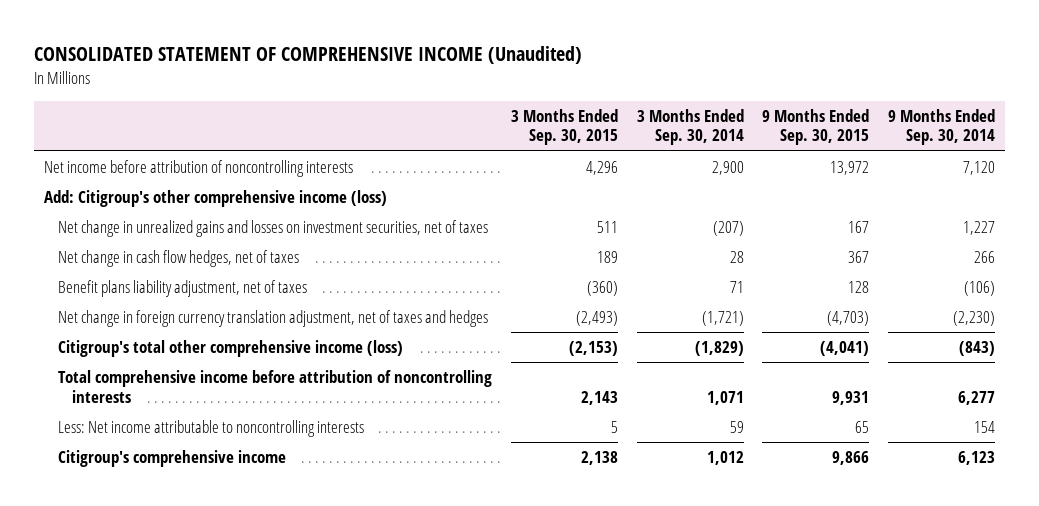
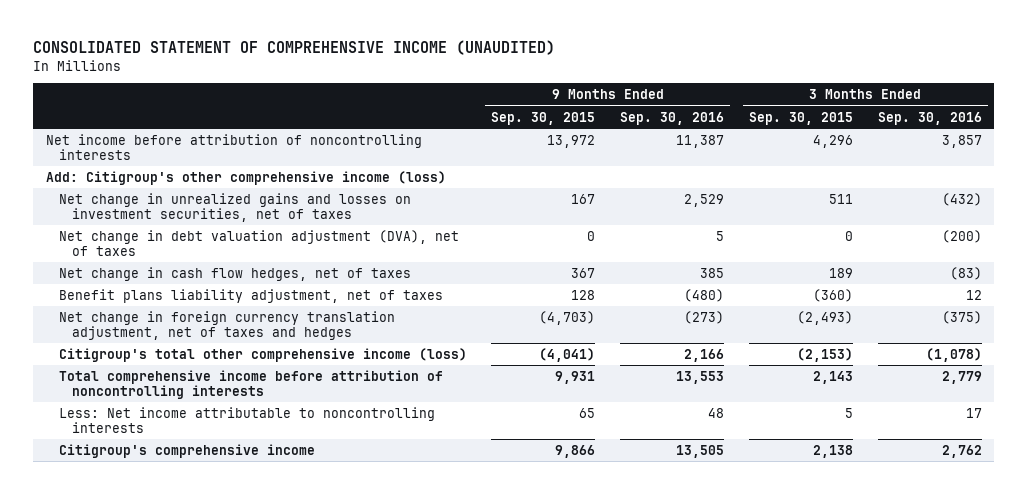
[34,45,583,64] CONSOLIDATED STATEMENT OF COMPREHENSIVE INCOME (Unaudited) -> [33,40,556,56] CONSOLIDATED STATEMENT OF COMPREHENSIVE INCOME (UNAUDITED)
[636,108,744,146] 3 Months Ended Sep. 30, 2014 -> none
[888,108,996,146] 9 Months Ended Sep. 30, 2014 -> none
none -> [620,111,725,125] Sep. 30, 2016
none -> [877,111,982,125] Sep. 30, 2016
none -> [58,229,459,256] Net change in debt valuation adjustment (DVA), net of taxes

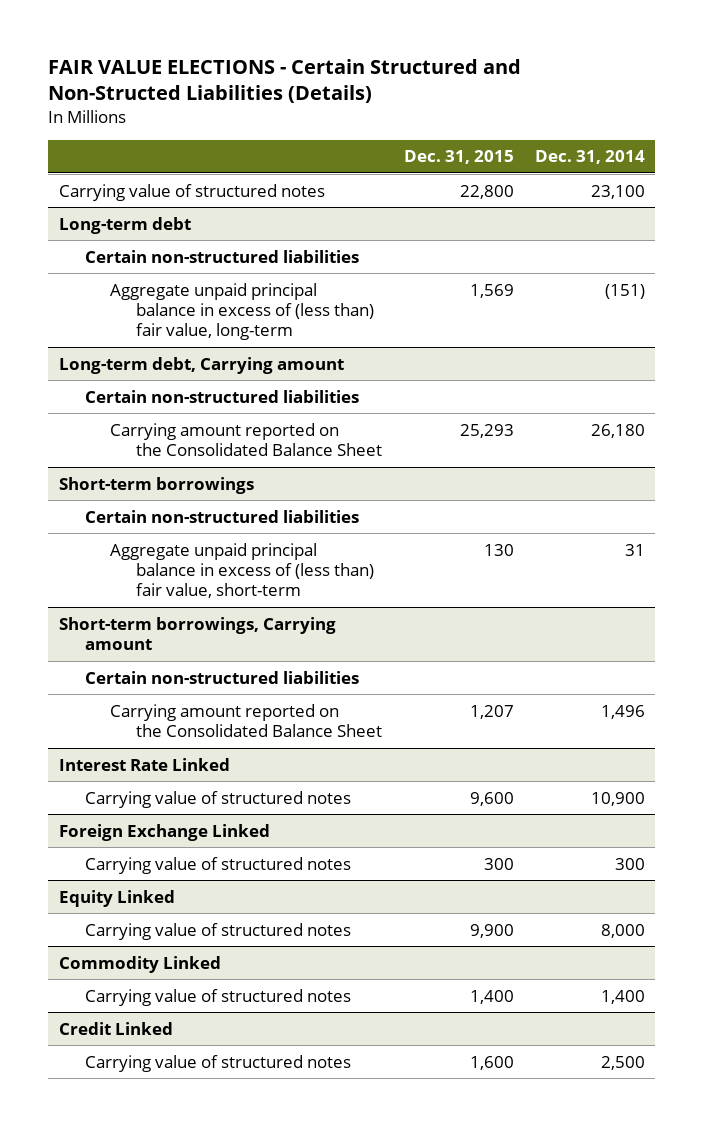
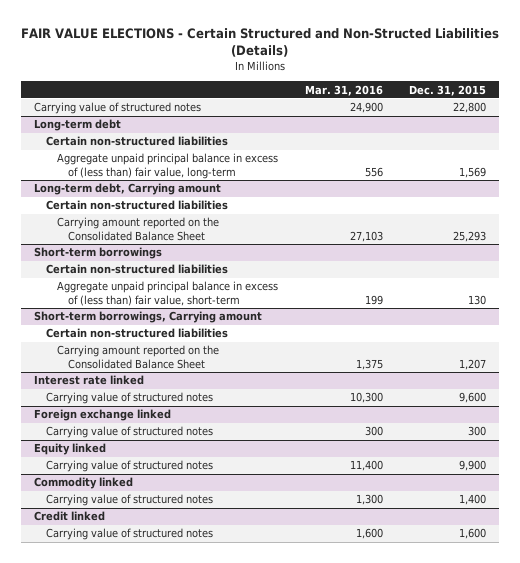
[534,150,645,165] Dec. 31, 2014 -> none
none -> [304,84,383,96] Mar. 31, 2016
[58,757,230,771] Interest Rate Linked -> [34,375,145,386] Interest rate linked
[58,823,270,841] Foreign Exchange Linked -> [34,409,172,422] Foreign exchange linked
[58,889,175,907] Equity Linked -> [34,443,107,456] Equity linked
[58,955,221,973] Commodity Linked -> [34,477,134,490] Commodity linked
[58,1021,173,1035] Credit Linked -> [34,511,106,522] Credit linked

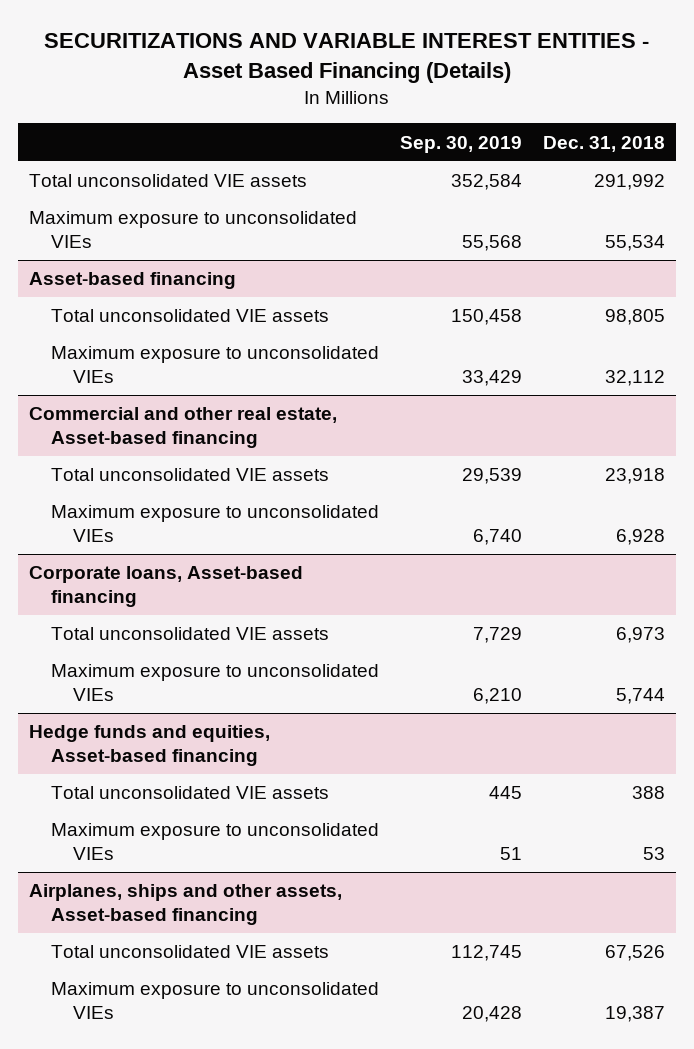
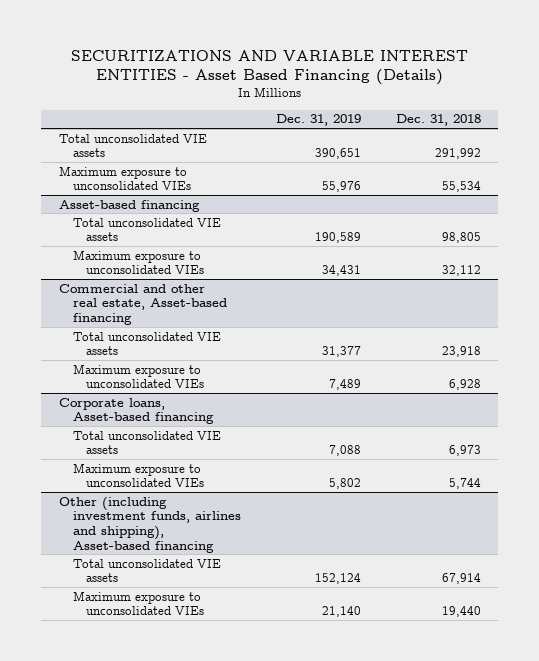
[399,135,522,153] Sep. 30, 2019 -> none
none -> [275,114,361,127] Dec. 31, 2019
[28,725,270,766] Hedge funds and equities, Asset-based financing -> none
[28,884,342,925] Airplanes, ships and other assets, Asset-based financing -> none
[50,945,329,959] Total unconsolidated VIE assets -> none
[50,982,379,1019] Maximum exposure to unconsolidated VIEs -> none
none -> [58,496,241,553] Other (including investment funds, airlines and shipping), Asset-based financing
[631,786,665,800] 388 -> [441,573,481,585] 67,914
[642,846,665,860] 53 -> [441,606,481,618] 19,440

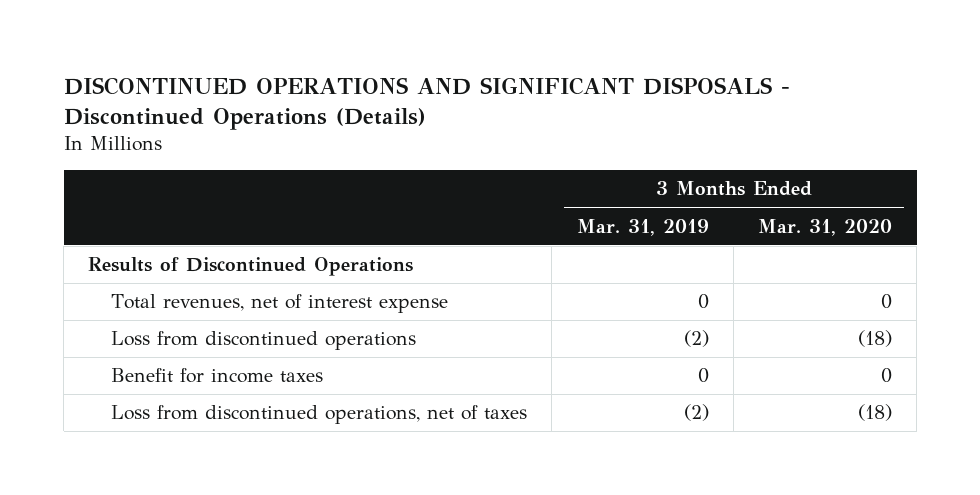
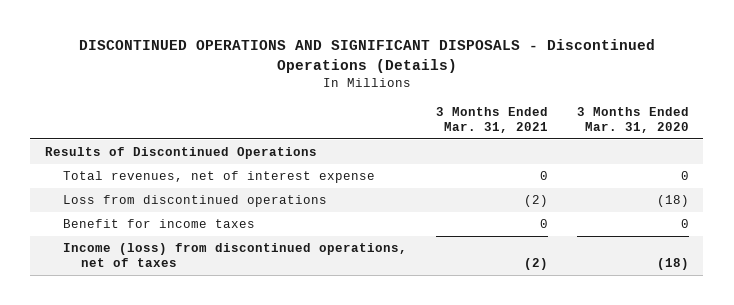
[576,218,709,236] Mar. 31, 2019 -> none
none -> [435,106,548,133] 3 Months Ended Mar. 31, 2021
[110,405,527,425] Loss from discontinued operations, net of taxes -> [62,243,407,267] Income (loss) from discontinued operations, net of taxes

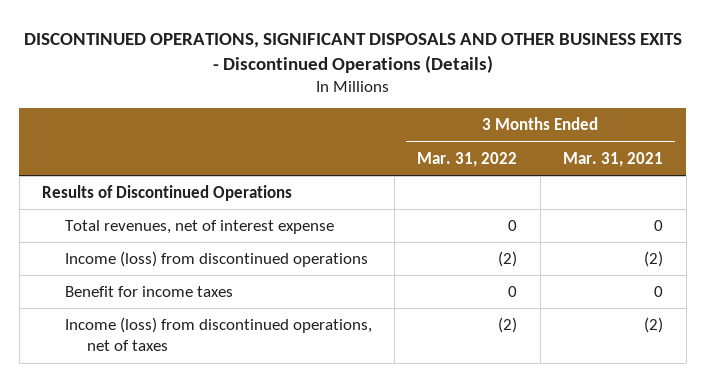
[78,39,655,73] DISCONTINUED OPERATIONS AND SIGNIFICANT DISPOSALS - Discontinued Operations (Details) -> [23,32,682,73] DISCONTINUED OPERATIONS, SIGNIFICANT DISPOSALS AND OTHER BUSINESS EXITS - Discontinued Operations (Details)
[576,106,689,133] 3 Months Ended Mar. 31, 2020 -> none
none -> [417,151,518,167] Mar. 31, 2022
[62,195,327,208] Loss from discontinued operations -> [64,251,368,268] Income (loss) from discontinued operations

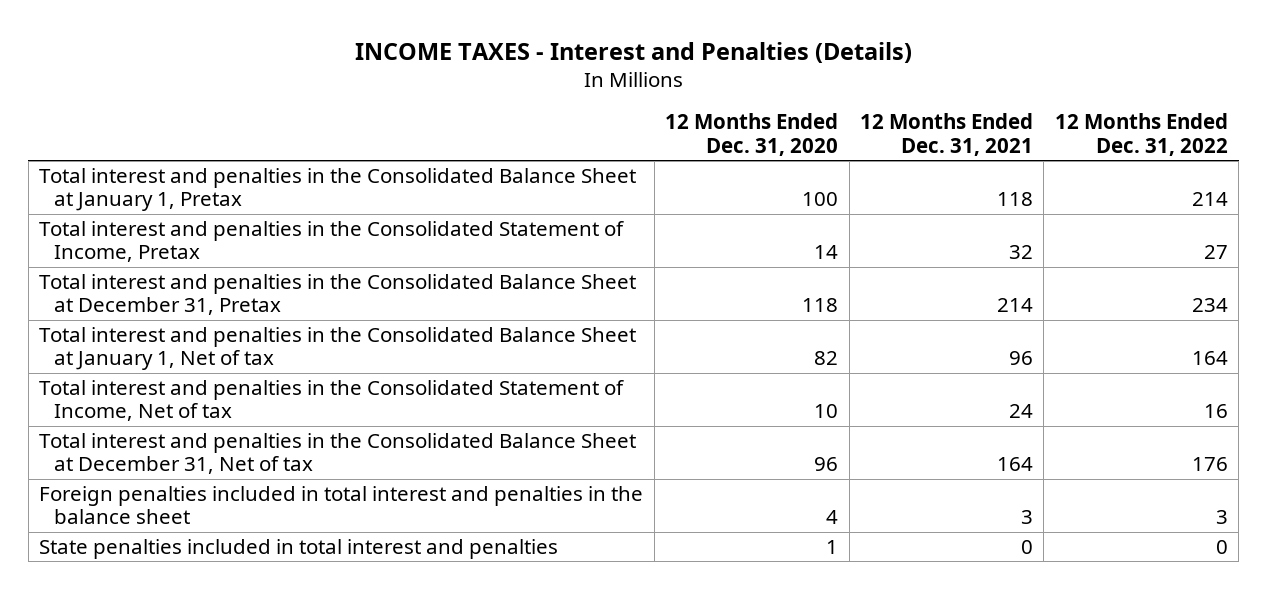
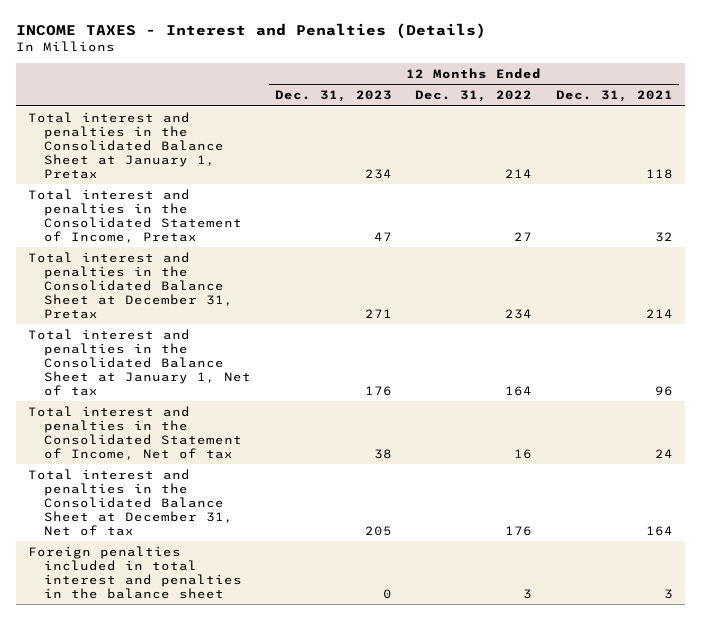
[665,113,839,156] 12 Months Ended Dec. 31, 2020 -> none
none -> [274,90,392,103] Dec. 31, 2023
[39,538,559,559] State penalties included in total interest and penalties -> none

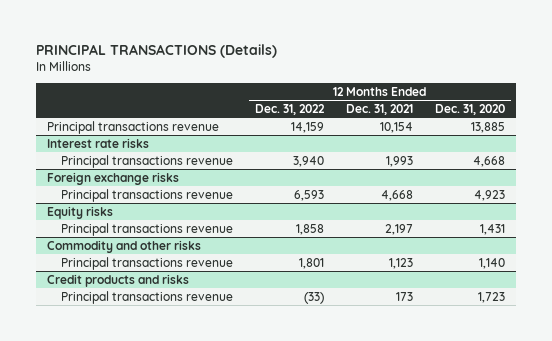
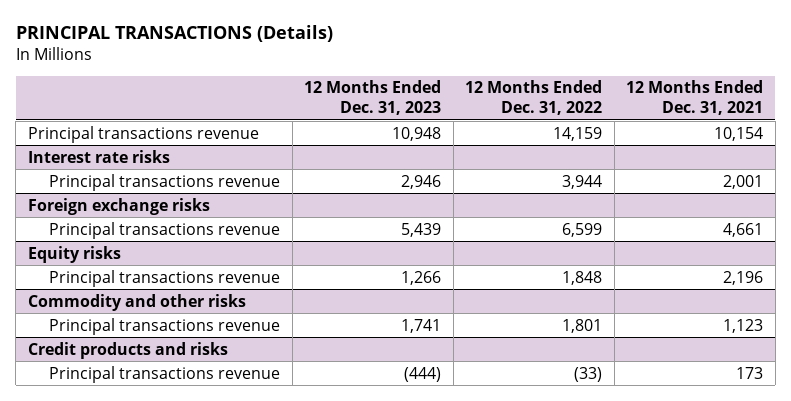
[435,104,506,116] Dec. 31, 2020 -> none
none -> [304,80,442,116] 12 Months Ended Dec. 31, 2023
[292,155,324,167] 3,940 -> [562,174,603,189] 3,944
[385,155,413,167] 1,993 -> [723,174,764,189] 2,001
[293,189,324,201] 6,593 -> [562,222,603,237] 6,599
[380,189,413,201] 4,668 -> [723,222,764,237] 4,661
[295,223,324,235] 1,858 -> [562,270,603,285] 1,848
[384,223,413,235] 2,197 -> [723,270,764,285] 2,196

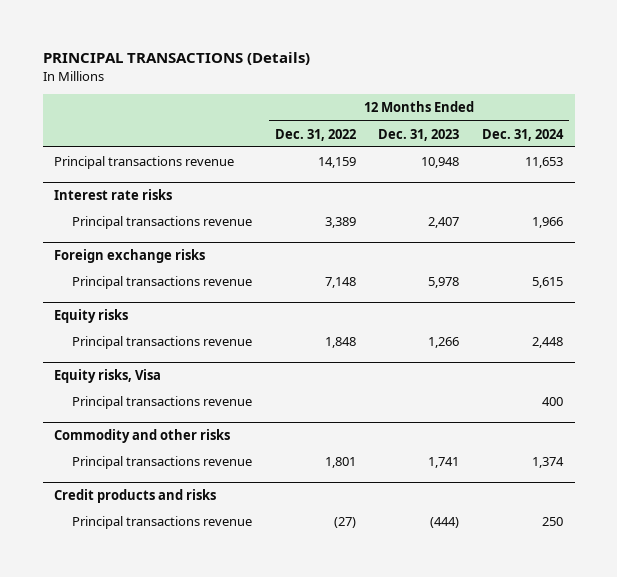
[626,80,764,116] 12 Months Ended Dec. 31, 2021 -> none
none -> [482,128,565,141] Dec. 31, 2024
[401,174,442,189] 2,946 -> [428,216,460,228] 2,407
[562,174,603,189] 3,944 -> [324,216,356,228] 3,389
[401,222,442,237] 5,439 -> [428,276,460,288] 5,978
[562,222,603,237] 6,599 -> [324,276,356,288] 7,148
none -> [54,368,162,383] Equity risks, Visa
none -> [71,395,252,409] Principal transactions revenue
[574,366,603,382] (33) -> [333,516,356,528] (27)

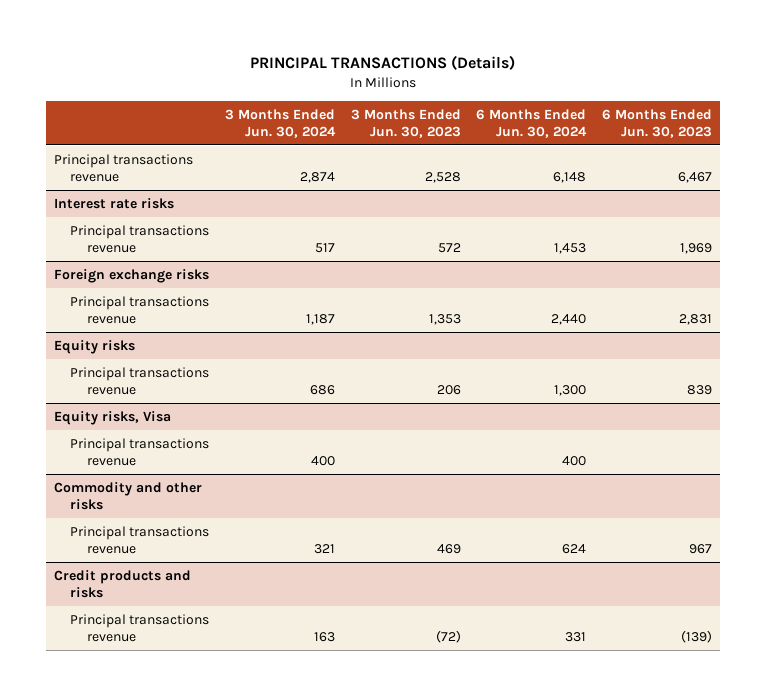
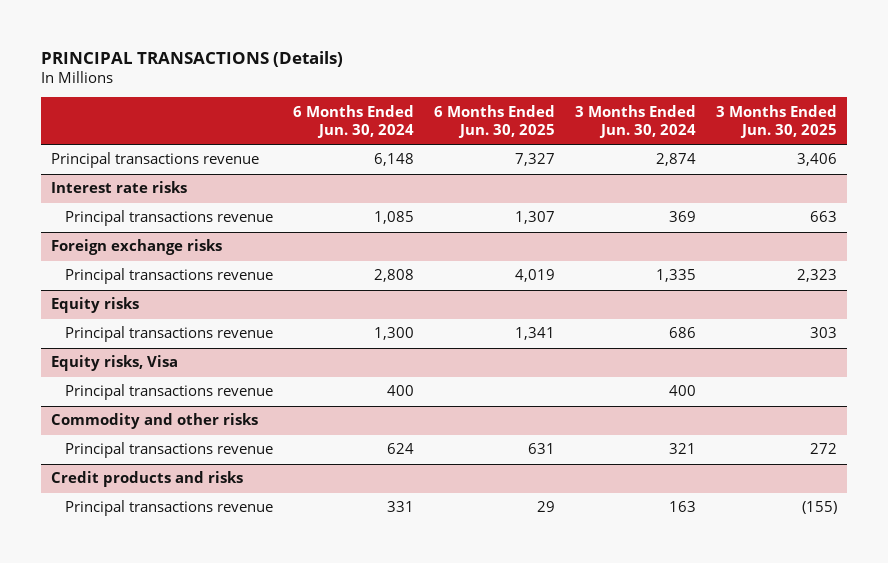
[350,108,461,138] 3 Months Ended Jun. 30, 2023 -> none
[601,108,712,138] 6 Months Ended Jun. 30, 2023 -> none
none -> [434,104,556,138] 6 Months Ended Jun. 30, 2025
none -> [715,104,837,138] 3 Months Ended Jun. 30, 2025
[314,243,335,254] 517 -> [668,211,696,223] 369
[554,243,587,255] 1,453 -> [374,211,415,225] 1,085
[305,314,335,326] 1,187 -> [655,269,696,283] 1,335
[551,314,587,326] 2,440 -> [374,269,415,283] 2,808

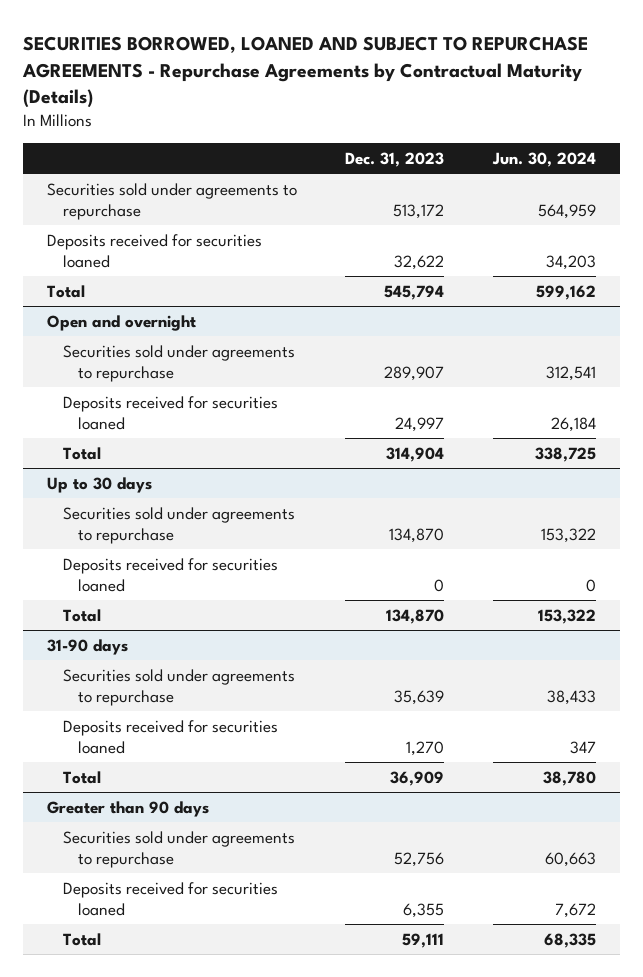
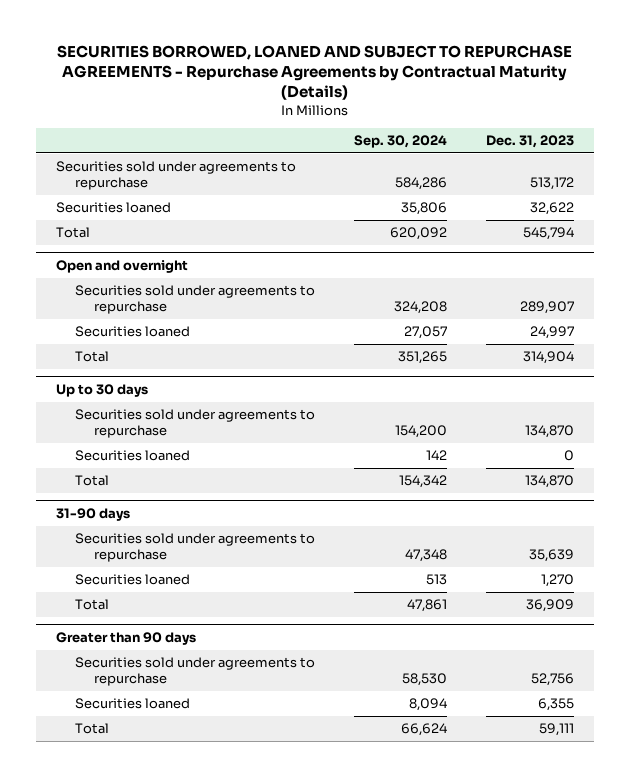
[491,152,596,168] Jun. 30, 2024 -> none
none -> [354,134,448,148] Sep. 30, 2024
[47,233,263,269] Deposits received for securities loaned -> [55,202,171,214] Securities loaned
[62,395,278,431] Deposits received for securities loaned -> [75,326,191,338] Securities loaned
[62,557,278,593] Deposits received for securities loaned -> [75,450,191,462] Securities loaned
[62,719,278,755] Deposits received for securities loaned -> [75,574,191,586] Securities loaned
[62,881,278,917] Deposits received for securities loaned -> [75,698,191,710] Securities loaned

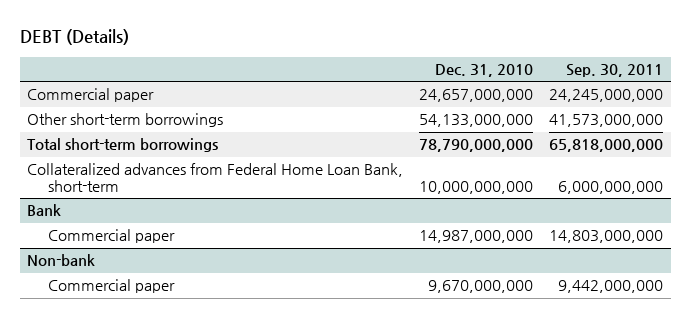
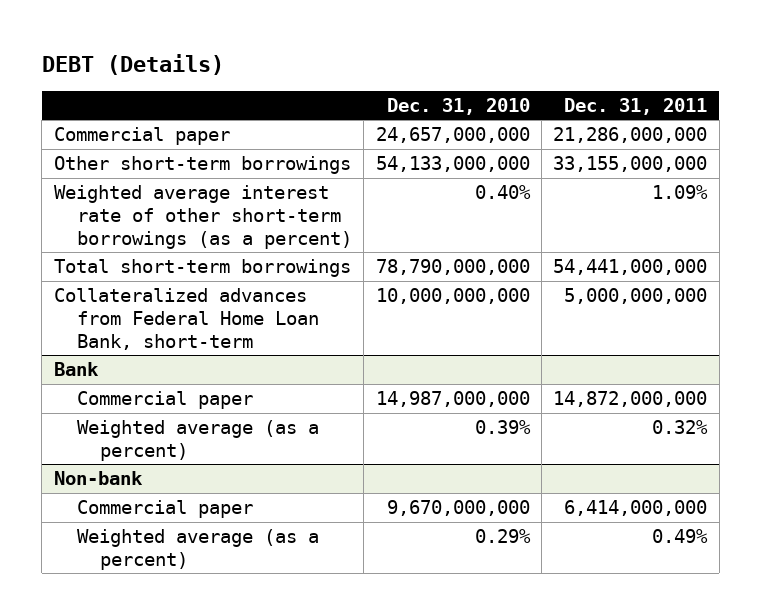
[565,64,663,78] Sep. 30, 2011 -> none
none -> [564,97,708,115] Dec. 31, 2011
none -> [53,185,352,249] Weighted average interest rate of other short-term borrowings (as a percent)
none -> [76,420,319,462] Weighted average (as a percent)
none -> [76,529,319,571] Weighted average (as a percent)

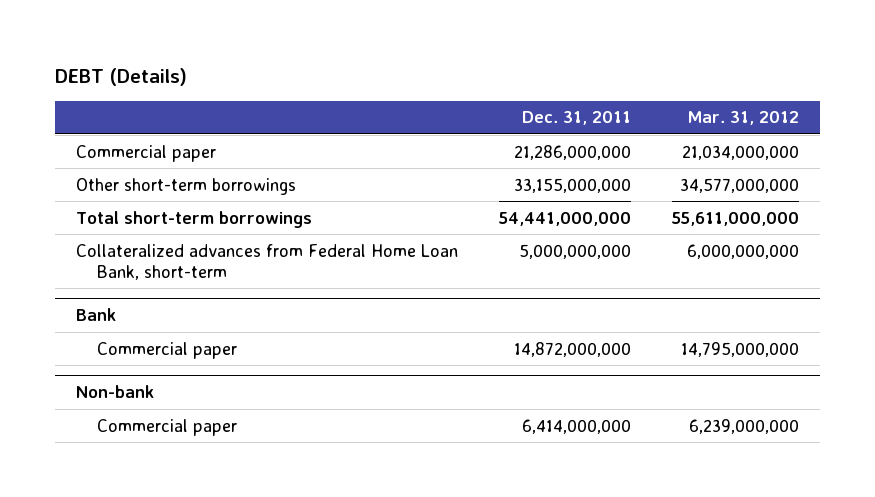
[386,97,530,115] Dec. 31, 2010 -> none
none -> [687,111,800,126] Mar. 31, 2012
[53,185,352,249] Weighted average interest rate of other short-term borrowings (as a percent) -> none
[76,420,319,462] Weighted average (as a percent) -> none
[76,529,319,571] Weighted average (as a percent) -> none

